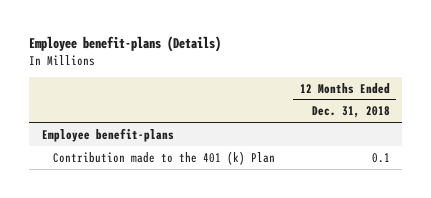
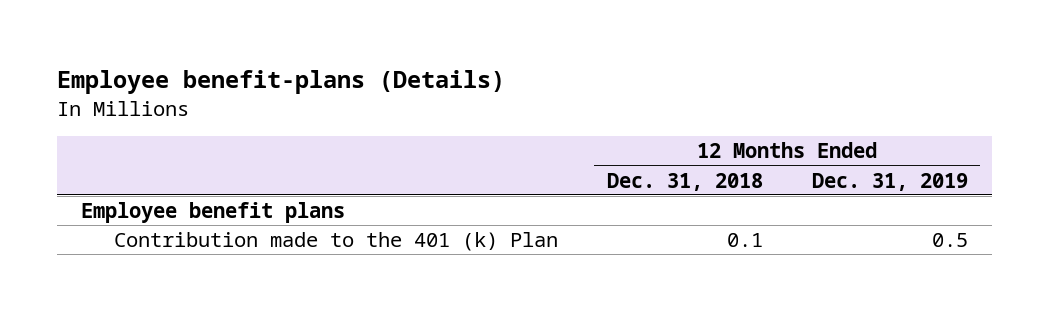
none -> [811,172,968,191] Dec. 31, 2019
[41,127,174,142] Employee benefit-plans -> [81,201,346,223] Employee benefit plans

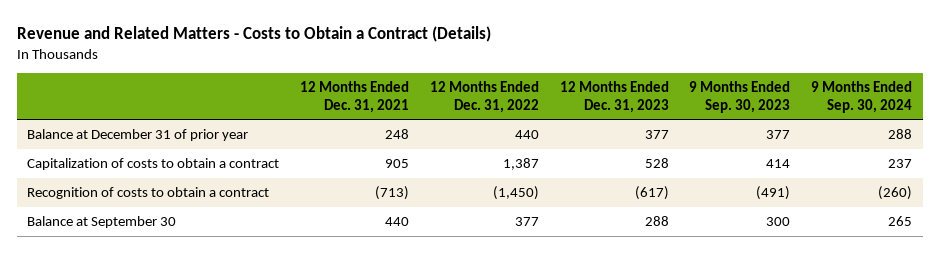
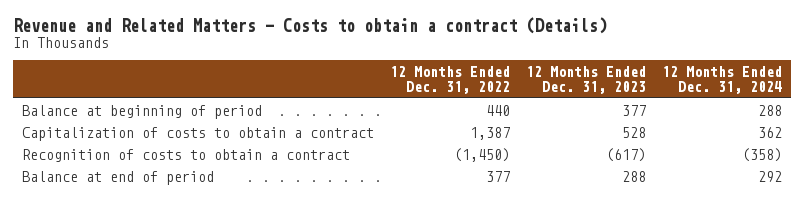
[16,26,491,43] Revenue and Related Matters - Costs to Obtain a Contract (Details) -> [13,17,608,35] Revenue and Related Matters - Costs to obtain a contract (Details)
[300,81,410,113] 12 Months Ended Dec. 31, 2021 -> none
[689,81,791,113] 9 Months Ended Sep. 30, 2023 -> none
[811,81,913,113] 9 Months Ended Sep. 30, 2024 -> none
none -> [662,65,783,95] 12 Months Ended Dec. 31, 2024
[27,129,249,142] Balance at December 31 of prior year -> [21,104,262,119] Balance at beginning of period
[27,216,177,229] Balance at September 30 -> [21,170,214,185] Balance at end of period

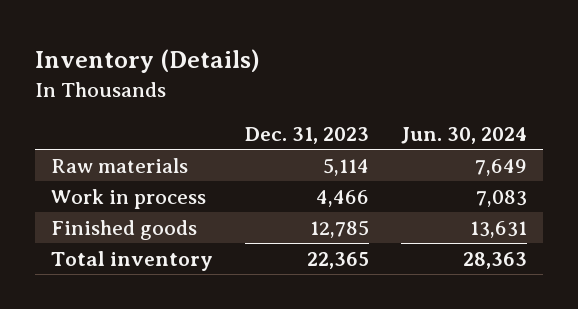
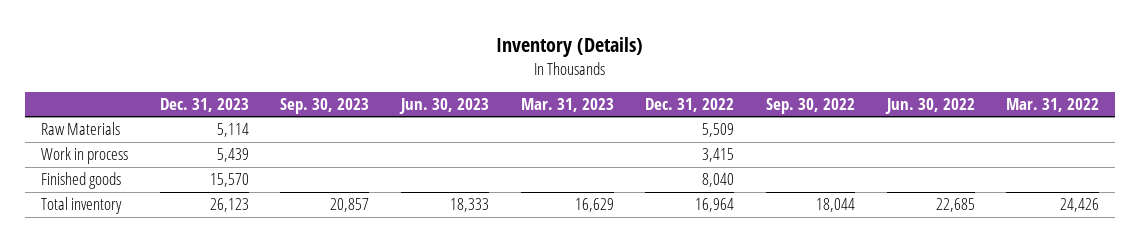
[400,126,527,144] Jun. 30, 2024 -> none
none -> [280,98,370,115] Sep. 30, 2023
none -> [398,98,489,115] Jun. 30, 2023
none -> [520,98,614,113] Mar. 31, 2023
none -> [645,98,735,113] Dec. 31, 2022
none -> [765,98,855,115] Sep. 30, 2022
none -> [884,98,975,115] Jun. 30, 2022
none -> [1006,98,1100,113] Mar. 31, 2022
[51,157,189,173] Raw materials -> [41,122,121,136] Raw Materials
[315,189,369,207] 4,466 -> [216,148,249,163] 5,439
[309,219,369,238] 12,785 -> [209,173,249,188] 15,570
[306,251,369,269] 22,365 -> [209,198,249,213] 26,123

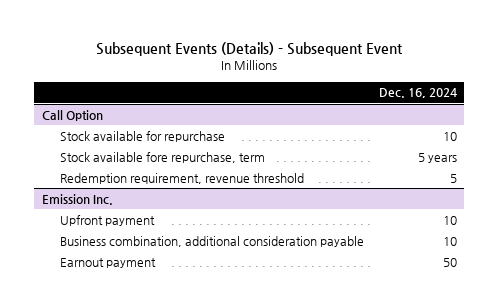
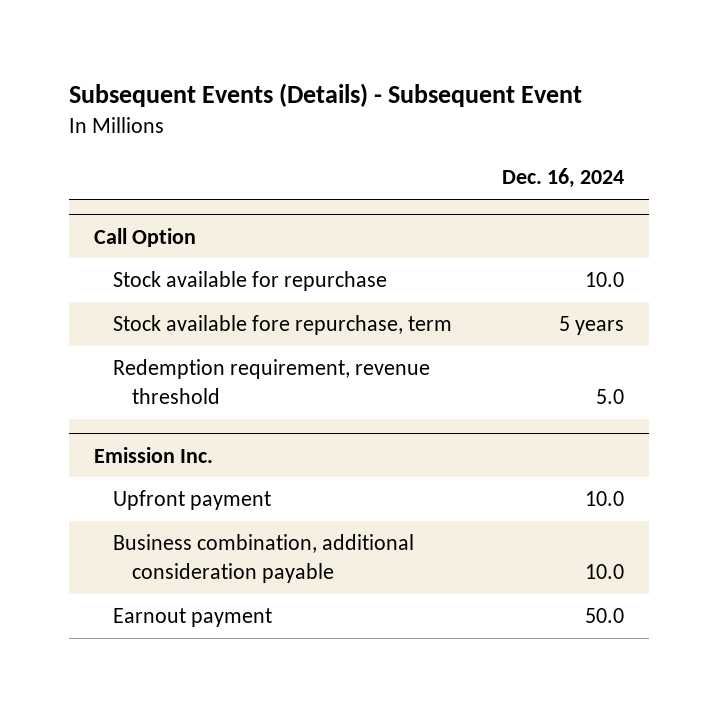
[442,131,457,141] 10 -> [585,272,625,288] 10.0
[449,173,457,183] 5 -> [596,388,625,404] 5.0
[442,215,457,225] 10 -> [585,491,625,507] 10.0
[442,236,457,246] 10 -> [585,563,625,579] 10.0
[442,257,457,267] 50 -> [585,608,625,624] 50.0

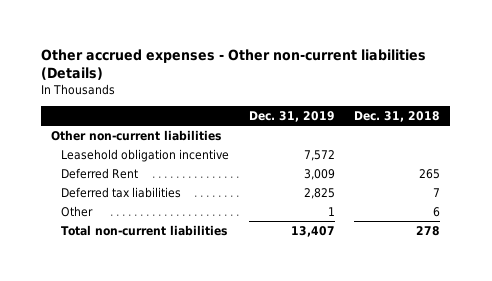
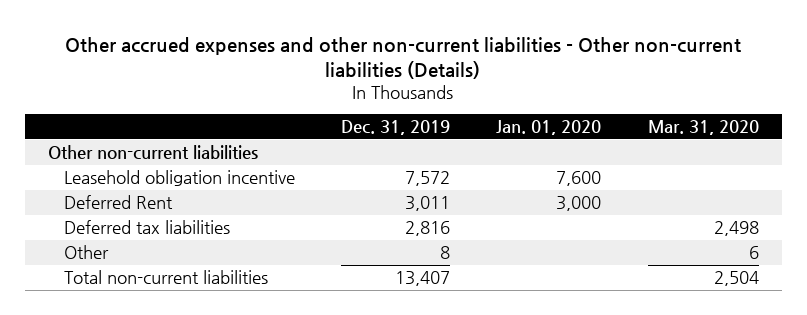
[41,48,427,81] Other accrued expenses - Other non-current liabilities (Details) -> [65,36,742,79] Other accrued expenses and other non-current liabilities - Other non-current liabilities (Details)
[354,111,441,123] Dec. 31, 2018 -> none
none -> [496,120,602,136] Jan. 01, 2020
none -> [647,120,759,136] Mar. 31, 2020
[303,168,335,180] 3,009 -> [405,196,451,212] 3,011
[303,187,335,199] 2,825 -> [405,221,451,237] 2,816
[327,206,335,216] 1 -> [440,246,451,260] 8

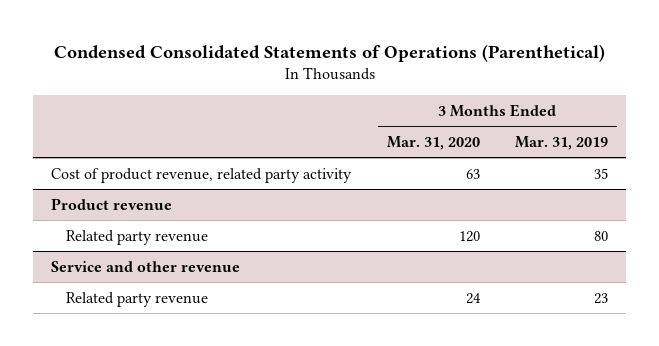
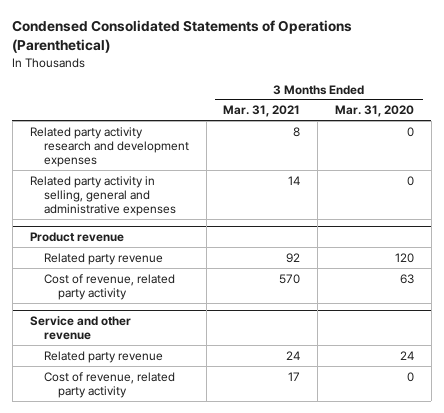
[515,135,609,150] Mar. 31, 2019 -> none
none -> [223,105,301,118] Mar. 31, 2021
[50,167,352,183] Cost of product revenue, related party activity -> none
none -> [29,126,189,168] Related party activity research and development expenses
none -> [29,175,176,217] Related party activity in selling, general and administrative expenses
none -> [43,273,175,300] Cost of revenue, related party activity
none -> [43,371,175,398] Cost of revenue, related party activity

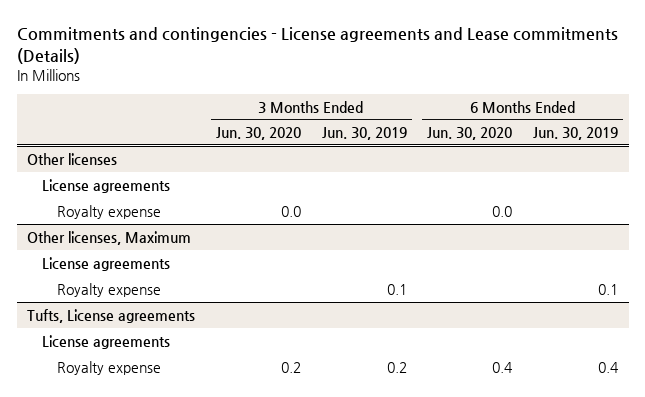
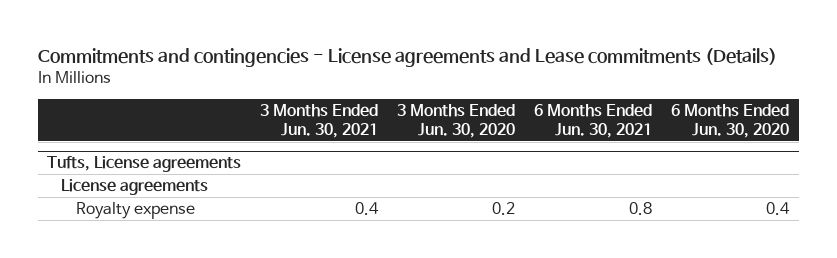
[321,127,407,141] Jun. 30, 2019 -> none
[533,127,619,141] Jun. 30, 2019 -> none
none -> [260,104,379,138] 3 Months Ended Jun. 30, 2021
none -> [534,104,653,138] 6 Months Ended Jun. 30, 2021
[27,152,118,165] Other licenses -> none
[41,178,170,193] License agreements -> none
[56,204,161,219] Royalty expense -> none
[27,230,192,245] Other licenses, Maximum -> none
[41,256,170,271] License agreements -> none
[56,282,161,297] Royalty expense -> none

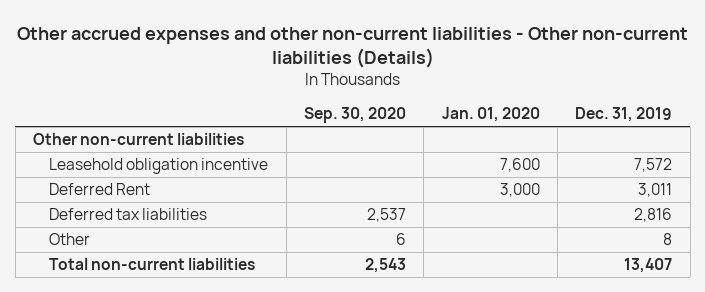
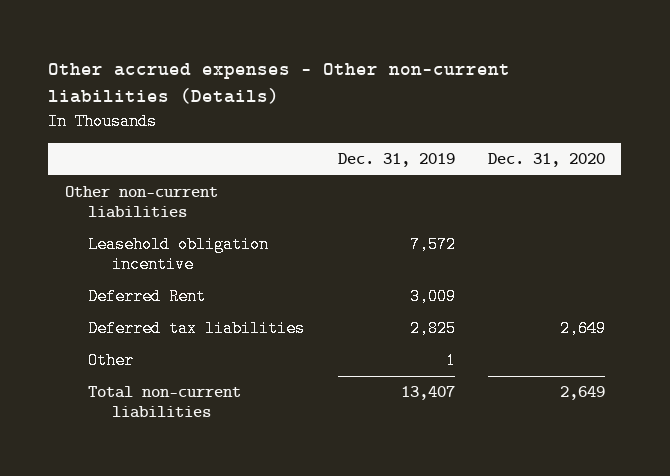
[16,26,688,68] Other accrued expenses and other non-current liabilities - Other non-current liabilities (Details) -> [48,63,511,105] Other accrued expenses - Other non-current liabilities (Details)
[303,107,406,124] Sep. 30, 2020 -> none
[441,107,540,123] Jan. 01, 2020 -> none
none -> [487,153,605,168] Dec. 31, 2020
[638,183,673,198] 3,011 -> [409,288,456,306] 3,009
[634,208,673,223] 2,816 -> [409,320,456,338] 2,825
[663,233,673,246] 8 -> [445,352,456,370] 1

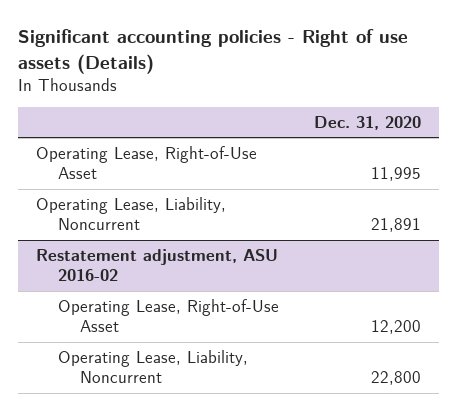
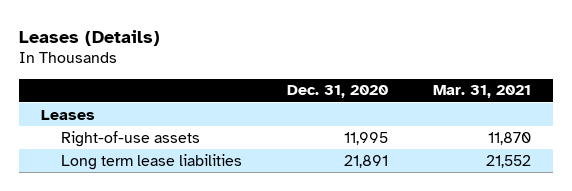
[17,29,408,74] Significant accounting policies - Right of use assets (Details) -> [18,29,160,46] Leases (Details)
none -> [432,85,531,99] Mar. 31, 2021
[35,248,278,282] Restatement adjustment, ASU 2016-02 -> none
[57,298,279,333] Operating Lease, Right-of-Use Asset -> none
[57,349,248,384] Operating Lease, Liability, Noncurrent -> none
none -> [41,109,96,120] Leases
[35,145,257,180] Operating Lease, Right-of-Use Asset -> [60,130,200,147] Right-of-use assets
[35,196,226,231] Operating Lease, Liability, Noncurrent -> [60,153,242,170] Long term lease liabilities

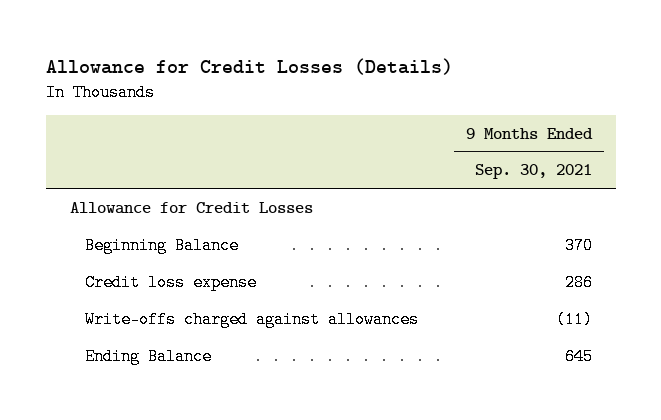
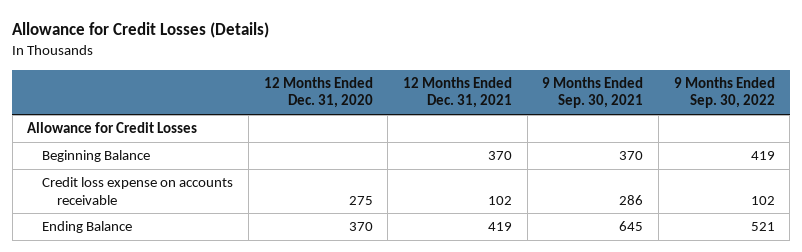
none -> [263,76,373,109] 12 Months Ended Dec. 31, 2020
none -> [403,76,513,109] 12 Months Ended Dec. 31, 2021
none -> [673,76,775,109] 9 Months Ended Sep. 30, 2022
[85,310,420,328] Write-offs charged against allowances -> none
[85,273,258,291] Credit loss expense -> [42,177,234,205] Credit loss expense on accounts receivable

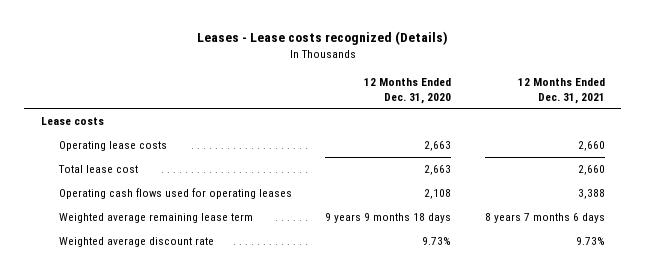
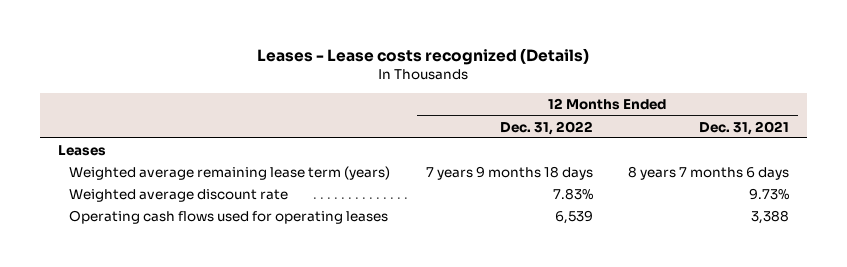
[364,78,452,104] 12 Months Ended Dec. 31, 2020 -> none
none -> [499,120,593,135] Dec. 31, 2022
[40,117,104,126] Lease costs -> none
[58,141,167,152] Operating lease costs -> none
[57,165,138,174] Total lease cost -> none
none -> [57,145,106,157] Leases
[58,213,253,224] Weighted average remaining lease term -> [68,166,390,181] Weighted average remaining lease term (years)
[58,188,292,200] Operating cash flows used for operating leases -> [68,210,388,225] Operating cash flows used for operating leases

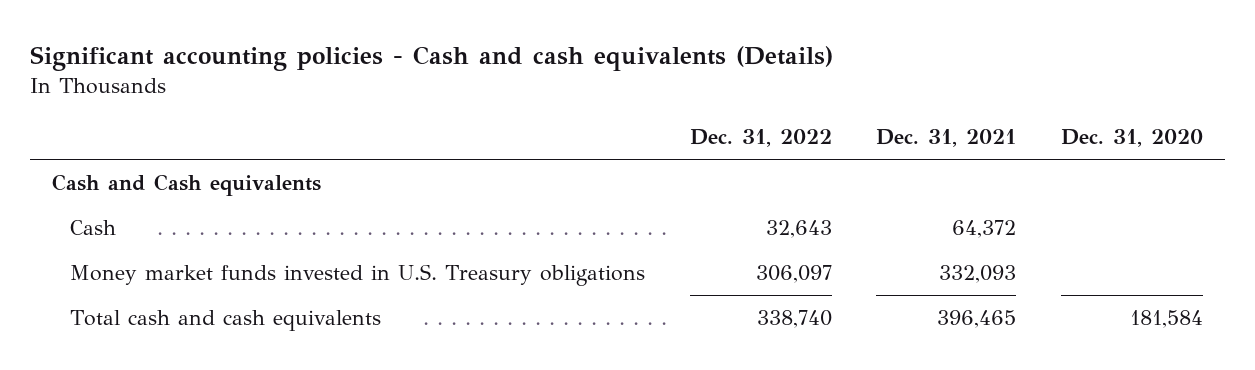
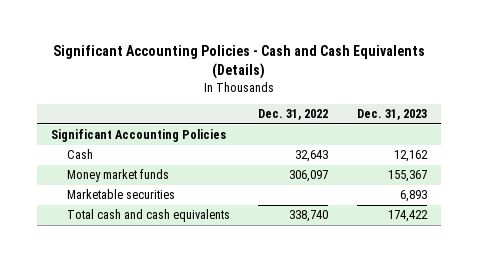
[29,45,833,71] Significant accounting policies - Cash and cash equivalents (Details) -> [53,45,426,80] Significant Accounting Policies - Cash and Cash Equivalents (Details)
[876,129,1017,148] Dec. 31, 2021 -> none
[1060,129,1203,148] Dec. 31, 2020 -> none
none -> [356,109,427,121] Dec. 31, 2023
[52,173,322,196] Cash and Cash equivalents -> none
none -> [51,129,227,143] Significant Accounting Policies
[70,263,646,286] Money market funds invested in U.S. Treasury obligations -> [66,169,169,183] Money market funds
none -> [66,189,175,200] Marketable securities

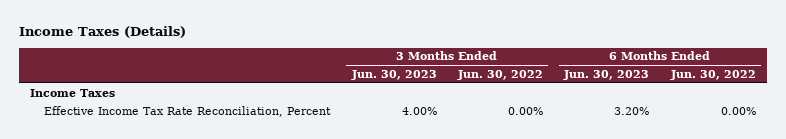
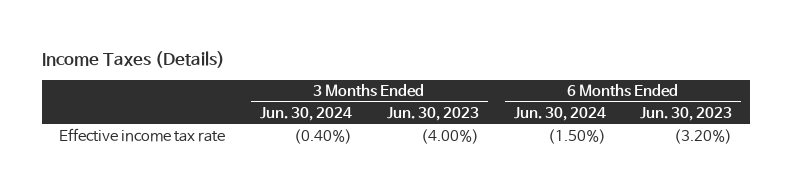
[456,69,543,80] Jun. 30, 2022 -> none
[669,69,756,80] Jun. 30, 2022 -> none
none -> [260,107,353,122] Jun. 30, 2024
none -> [513,107,606,122] Jun. 30, 2024
[29,88,115,97] Income Taxes -> none
[44,105,332,117] Effective Income Tax Rate Reconciliation, Percent -> [59,128,226,143] Effective income tax rate
[401,106,437,115] 4.00% -> [420,129,479,145] (4.00%)
[614,106,650,115] 3.20% -> [674,129,733,145] (3.20%)

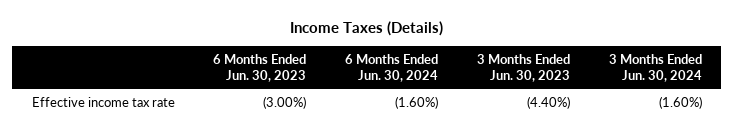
[294,129,353,145] (0.40%) -> [658,95,702,109] (1.60%)
[420,129,479,145] (4.00%) -> [526,95,570,109] (4.40%)
[547,129,606,145] (1.50%) -> [395,95,439,109] (1.60%)
[674,129,733,145] (3.20%) -> [263,95,307,109] (3.00%)

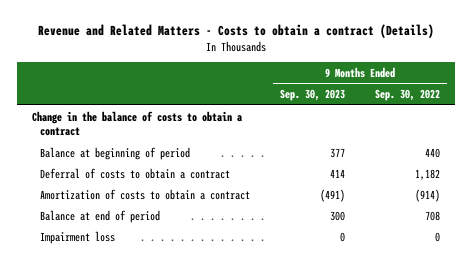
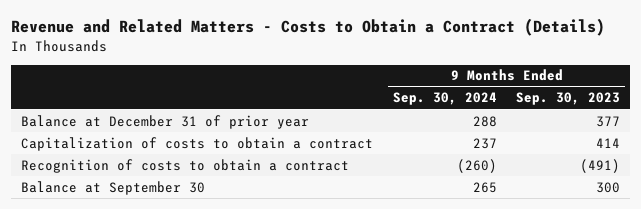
[37,24,434,39] Revenue and Related Matters - Costs to obtain a contract (Details) -> [11,18,606,37] Revenue and Related Matters - Costs to Obtain a Contract (Details)
[374,88,440,101] Sep. 30, 2022 -> none
none -> [392,92,497,106] Sep. 30, 2024
[32,110,244,137] Change in the balance of costs to obtain a contract -> none
[40,230,116,244] Impairment loss -> none
[40,146,191,160] Balance at beginning of period -> [20,114,309,129] Balance at December 31 of prior year
[40,167,231,179] Deferral of costs to obtain a contract -> [20,136,373,151] Capitalization of costs to obtain a contract
[40,188,251,200] Amortization of costs to obtain a contract -> [20,158,349,173] Recognition of costs to obtain a contract
[40,209,161,223] Balance at end of period -> [20,180,205,195] Balance at September 30

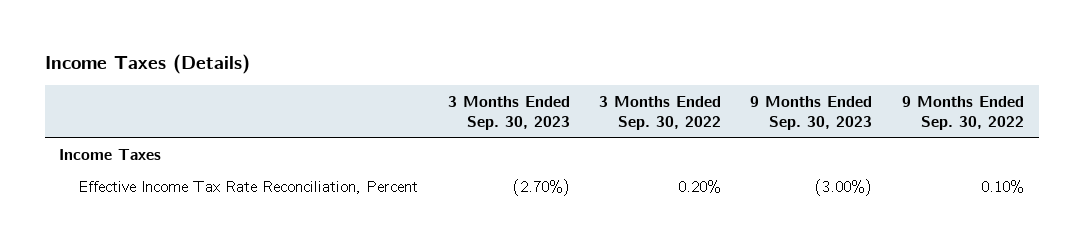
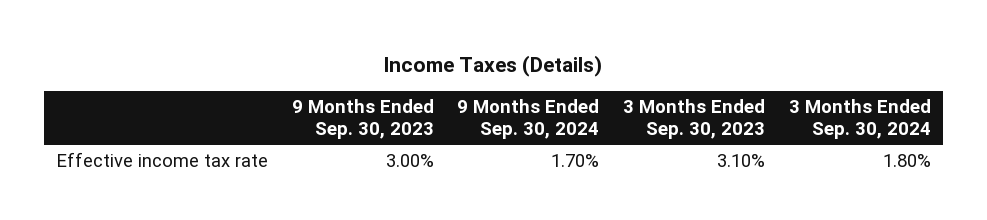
[599,95,722,130] 3 Months Ended Sep. 30, 2022 -> none
[901,95,1024,130] 9 Months Ended Sep. 30, 2022 -> none
none -> [457,98,600,140] 9 Months Ended Sep. 30, 2024
none -> [788,98,931,140] 3 Months Ended Sep. 30, 2024
[59,148,162,160] Income Taxes -> none
[78,180,419,194] Effective Income Tax Rate Reconciliation, Percent -> [55,152,268,168] Effective income tax rate
[512,178,570,196] (2.70%) -> [717,154,766,168] 3.10%
[815,178,873,196] (3.00%) -> [385,154,434,168] 3.00%

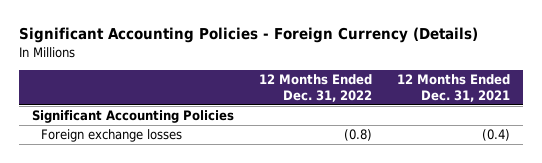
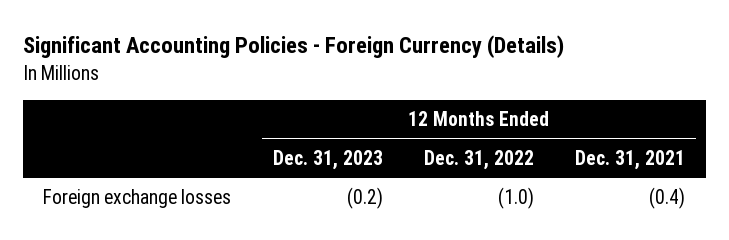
none -> [272,149,383,170] Dec. 31, 2023
[31,110,234,124] Significant Accounting Policies -> none
[343,129,372,142] (0.8) -> [498,187,535,210] (1.0)

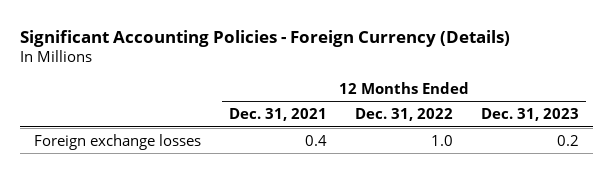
[346,187,383,210] (0.2) -> [557,134,580,146] 0.2
[498,187,535,210] (1.0) -> [431,134,454,146] 1.0
[649,187,686,210] (0.4) -> [305,134,328,146] 0.4

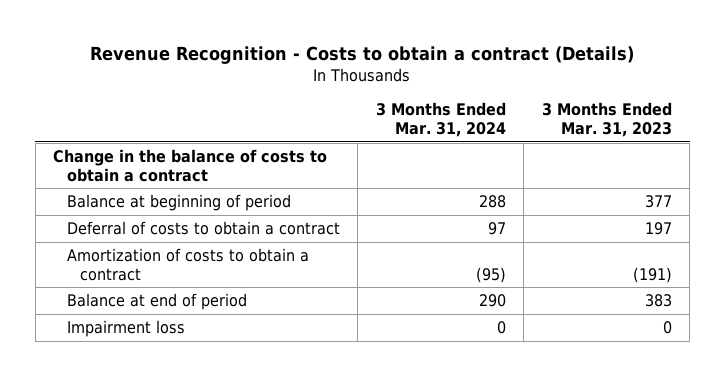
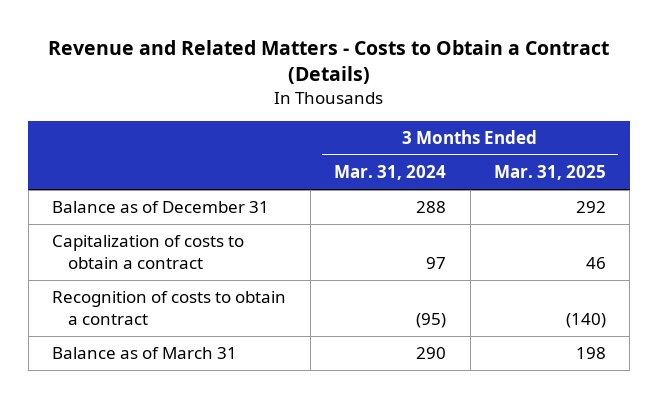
[90,45,635,64] Revenue Recognition - Costs to obtain a contract (Details) -> [48,39,610,84] Revenue and Related Matters - Costs to Obtain a Contract (Details)
[541,102,672,137] 3 Months Ended Mar. 31, 2023 -> none
none -> [493,165,606,181] Mar. 31, 2025
[53,149,328,182] Change in the balance of costs to obtain a contract -> none
[66,320,185,338] Impairment loss -> none
[66,194,291,212] Balance at beginning of period -> [52,201,270,214] Balance as of December 31
[66,221,340,236] Deferral of costs to obtain a contract -> [52,235,245,269] Capitalization of costs to obtain a contract
[66,248,309,281] Amortization of costs to obtain a contract -> [52,291,287,325] Recognition of costs to obtain a contract
[66,293,247,311] Balance at end of period -> [52,347,238,360] Balance as of March 31

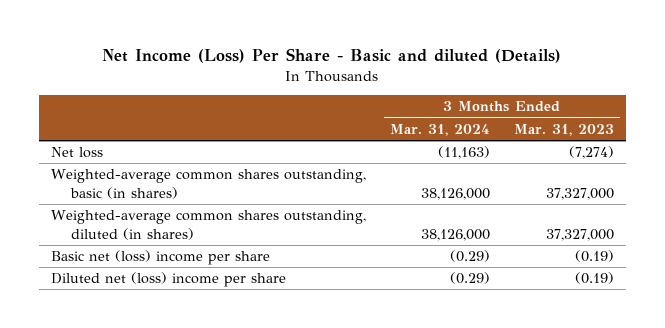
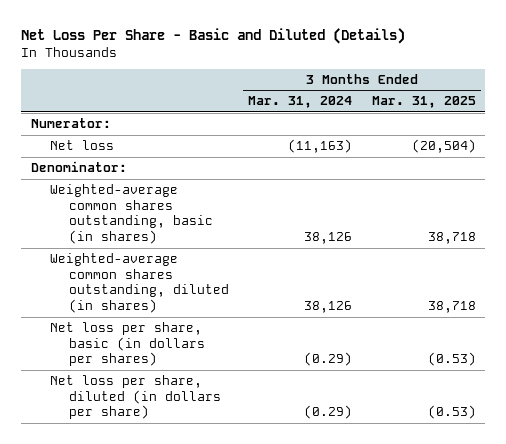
[102,48,562,64] Net Income (Loss) Per Share - Basic and diluted (Details) -> [20,27,405,44] Net Loss Per Share - Basic and Diluted (Details)
[514,123,615,136] Mar. 31, 2023 -> none
none -> [371,96,476,109] Mar. 31, 2025
none -> [30,118,111,129] Numerator:
none -> [30,161,127,173] Denominator:
[420,187,490,200] 38,126,000 -> [304,232,353,245] 38,126
[420,228,490,241] 38,126,000 -> [304,301,353,314] 38,126
[50,250,270,266] Basic net (loss) income per share -> [49,322,205,367] Net loss per share, basic (in dollars per shares)
[50,272,286,288] Diluted net (loss) income per share -> [49,375,221,420] Net loss per share, diluted (in dollars per share)

